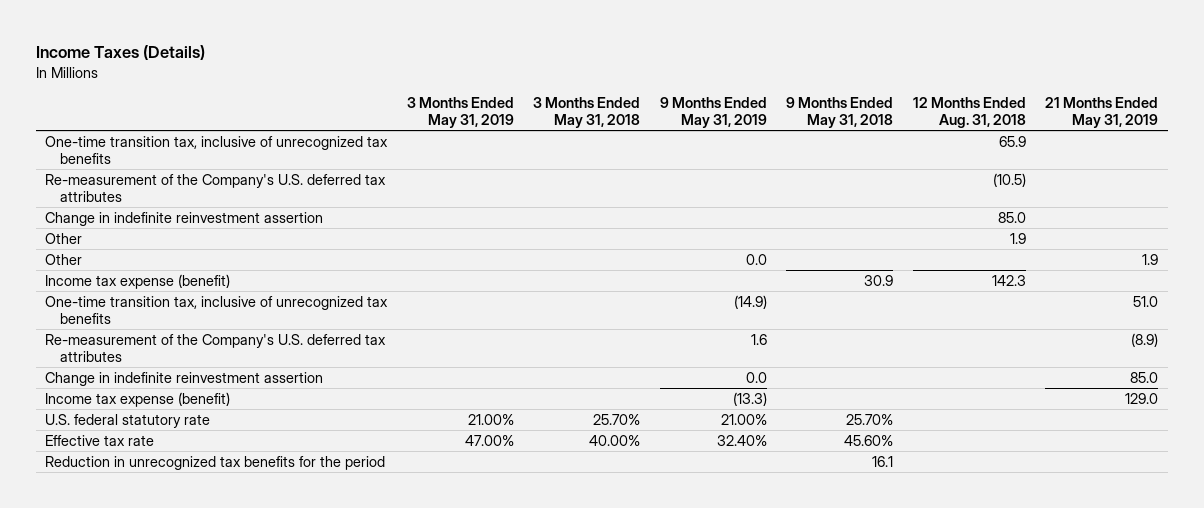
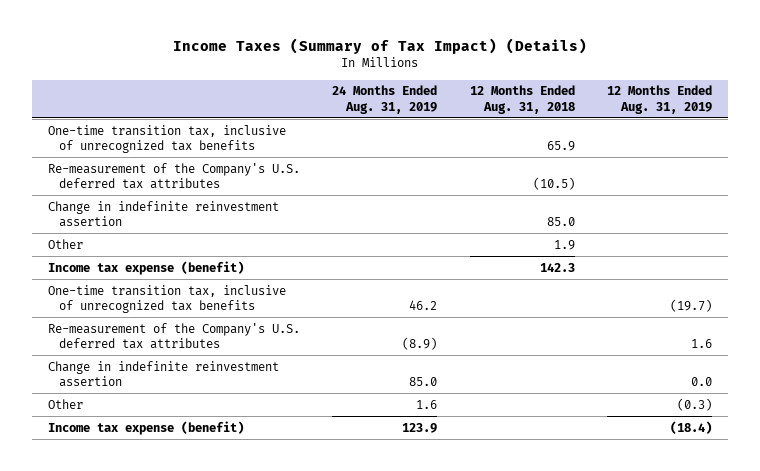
[35,45,205,61] Income Taxes (Details) -> [172,37,587,54] Income Taxes (Summary of Tax Impact) (Details)
[406,96,514,129] 3 Months Ended May 31, 2019 -> none
[533,96,641,129] 3 Months Ended May 31, 2018 -> none
[659,96,767,129] 9 Months Ended May 31, 2019 -> none
[786,96,894,129] 9 Months Ended May 31, 2018 -> none
[1045,96,1159,129] 21 Months Ended May 31, 2019 -> none
none -> [332,85,438,114] 24 Months Ended Aug. 31, 2019
none -> [606,85,712,114] 12 Months Ended Aug. 31, 2019
[45,253,83,265] Other -> [48,398,84,409] Other
[45,413,211,428] U.S. federal statutory rate -> none
[45,434,155,446] Effective tax rate -> none
[45,455,386,470] Reduction in unrecognized tax benefits for the period -> none

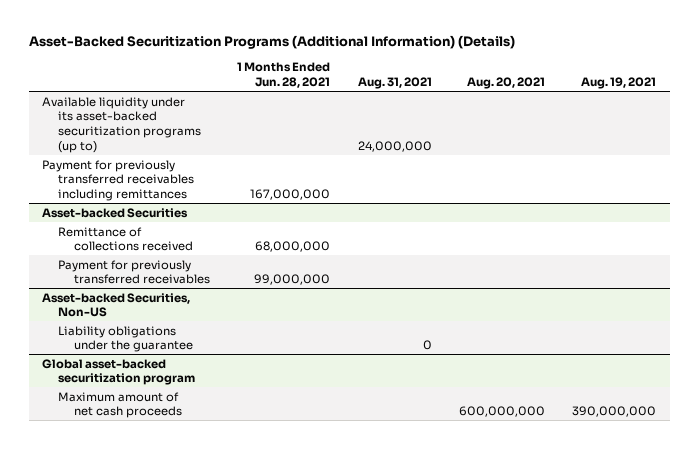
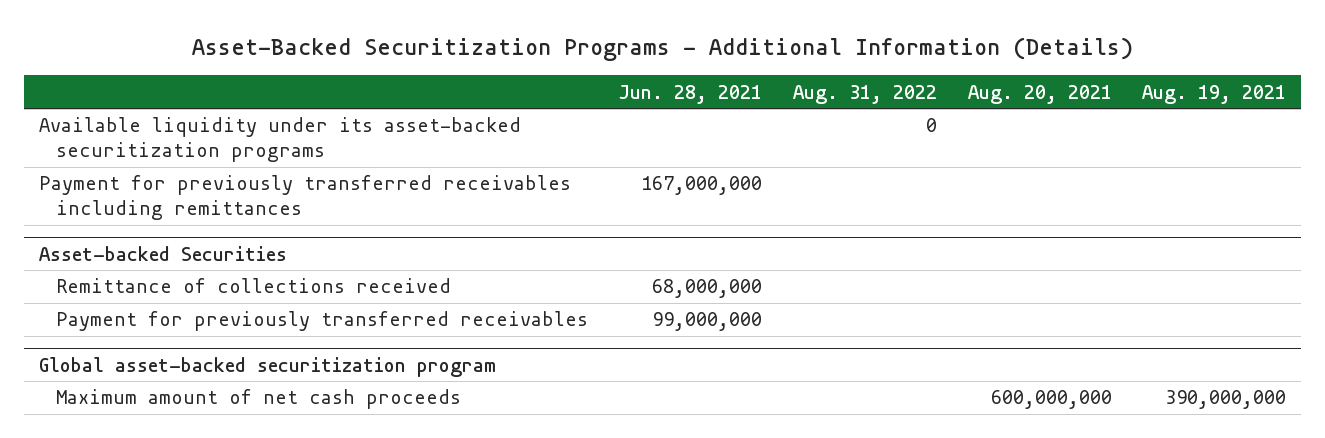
[28,35,515,50] Asset-Backed Securitization Programs (Additional Information) (Details) -> [191,37,1133,62] Asset-Backed Securitization Programs - Additional Information (Details)
[237,62,331,89] 1 Months Ended Jun. 28, 2021 -> none
[357,77,432,90] Aug. 31, 2021 -> none
none -> [618,84,763,104] Jun. 28, 2021
none -> [792,84,937,104] Aug. 31, 2022
[42,96,202,153] Available liquidity under its asset-backed securitization programs (up to) -> [39,117,522,163] Available liquidity under its asset-backed securitization programs
[42,292,191,318] Asset-backed Securities, Non-US -> none
[58,325,194,353] Liability obligations under the guarantee -> none

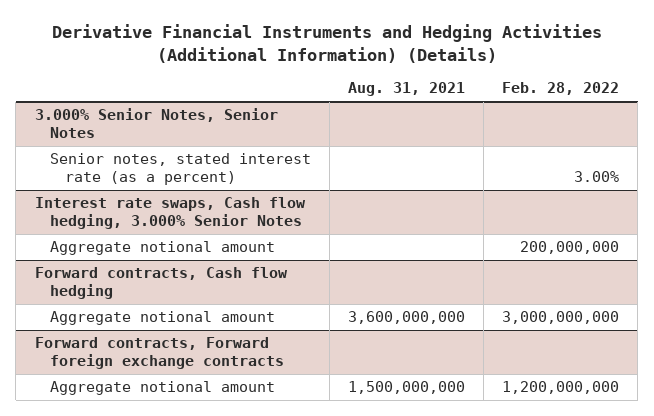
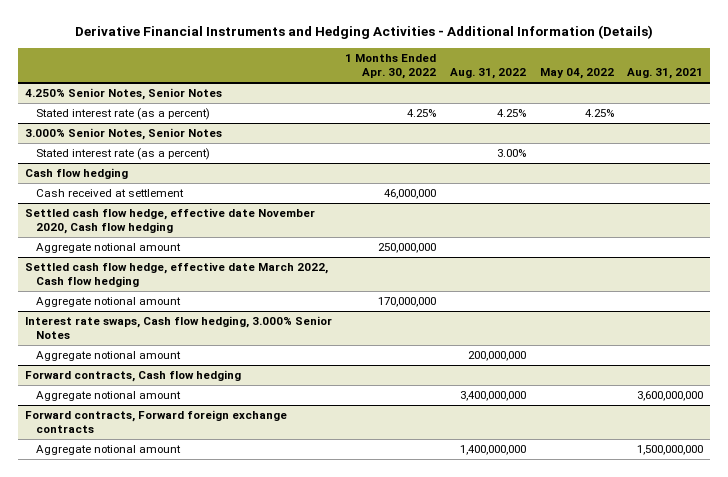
[51,24,602,63] Derivative Financial Instruments and Hedging Activities (Additional Information) (Details) -> [75,25,654,40] Derivative Financial Instruments and Hedging Activities - Additional Information (Details)
[502,82,620,96] Feb. 28, 2022 -> none
none -> [345,54,437,80] 1 Months Ended Apr. 30, 2022
none -> [450,68,527,80] Aug. 31, 2022
none -> [539,68,614,80] May 04, 2022
none -> [24,88,222,101] 4.250% Senior Notes, Senior Notes
none -> [35,108,210,121] Stated interest rate (as a percent)
[49,153,311,185] Senior notes, stated interest rate (as a percent) -> [35,148,210,161] Stated interest rate (as a percent)
none -> [24,168,128,180] Cash flow hedging
none -> [35,189,184,198] Cash received at settlement
none -> [24,208,315,235] Settled cash flow hedge, effective date November 2020, Cash flow hedging
none -> [35,243,181,254] Aggregate notional amount
none -> [24,262,328,288] Settled cash flow hedge, effective date March 2022, Cash flow hedging
none -> [35,297,181,308] Aggregate notional amount

